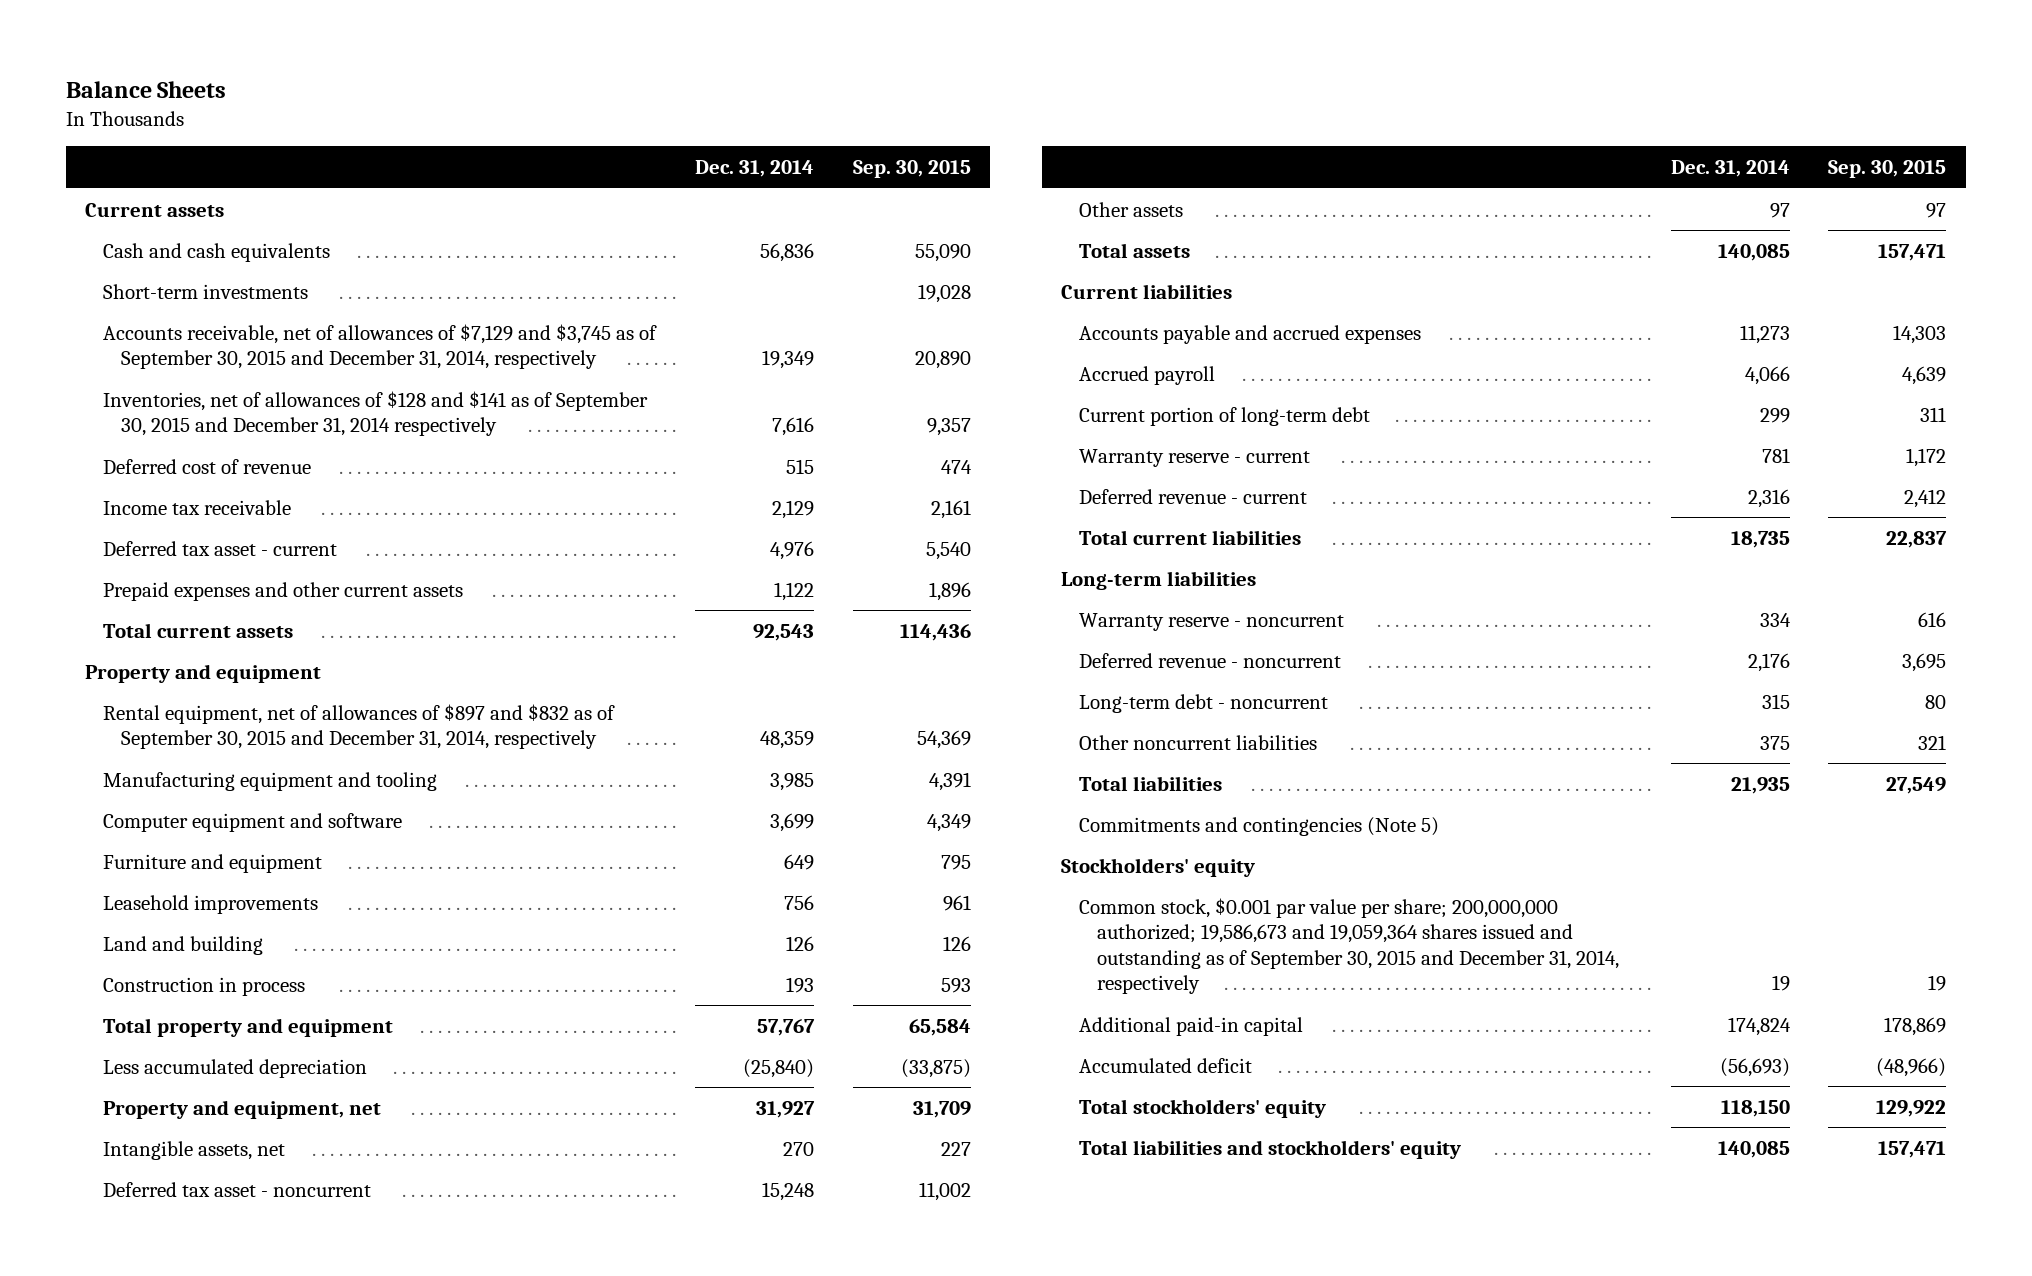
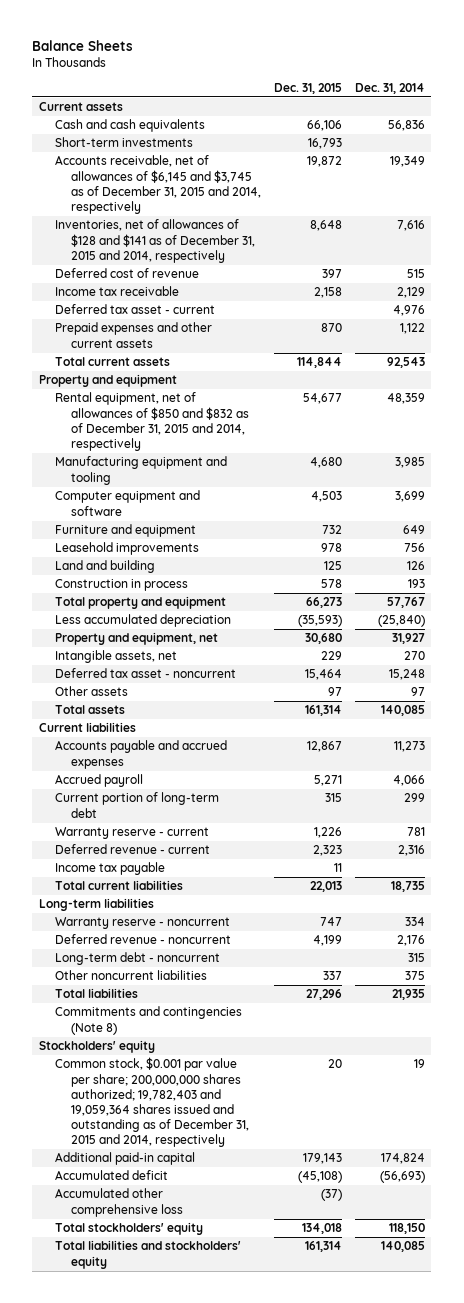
[852,160,971,179] Sep. 30, 2015 -> none
none -> [273,82,342,94] Dec. 31, 2015
[103,323,658,370] Accounts receivable, net of allowances of $7,129 and $3,745 as of September 30, 2015 and December 31, 2014, respectively -> [54,155,261,214] Accounts receivable, net of allowances of $6,145 and $3,745 as of December 31, 2015 and 2014, respectively
[103,390,649,437] Inventories, net of allowances of $128 and $141 as of September 30, 2015 and December 31, 2014 respectively -> [54,219,255,263] Inventories, net of allowances of $128 and $141 as of December 31, 2015 and 2014, respectively
[103,703,616,750] Rental equipment, net of allowances of $897 and $832 as of September 30, 2015 and December 31, 2014, respectively -> [54,392,249,451] Rental equipment, net of allowances of $850 and $832 as of December 31, 2015 and 2014, respectively
none -> [54,862,165,876] Income tax payable
[1078,816,1439,836] Commitments and contingencies (Note 5) -> [54,1006,242,1035] Commitments and contingencies (Note 8)
[1078,897,1619,995] Common stock, $0.001 par value per share; 200,000,000 authorized; 19,586,673 and 19,059,364 shares issued and outstanding as of September 30, 2015 and December 31, 2014, respectively -> [54,1057,249,1147] Common stock, $0.001 par value per share; 200,000,000 shares authorized; 19,782,403 and 19,059,364 shares issued and outstanding as of December 31, 2015 and 2014, respectively
none -> [54,1188,183,1217] Accumulated other comprehensive loss

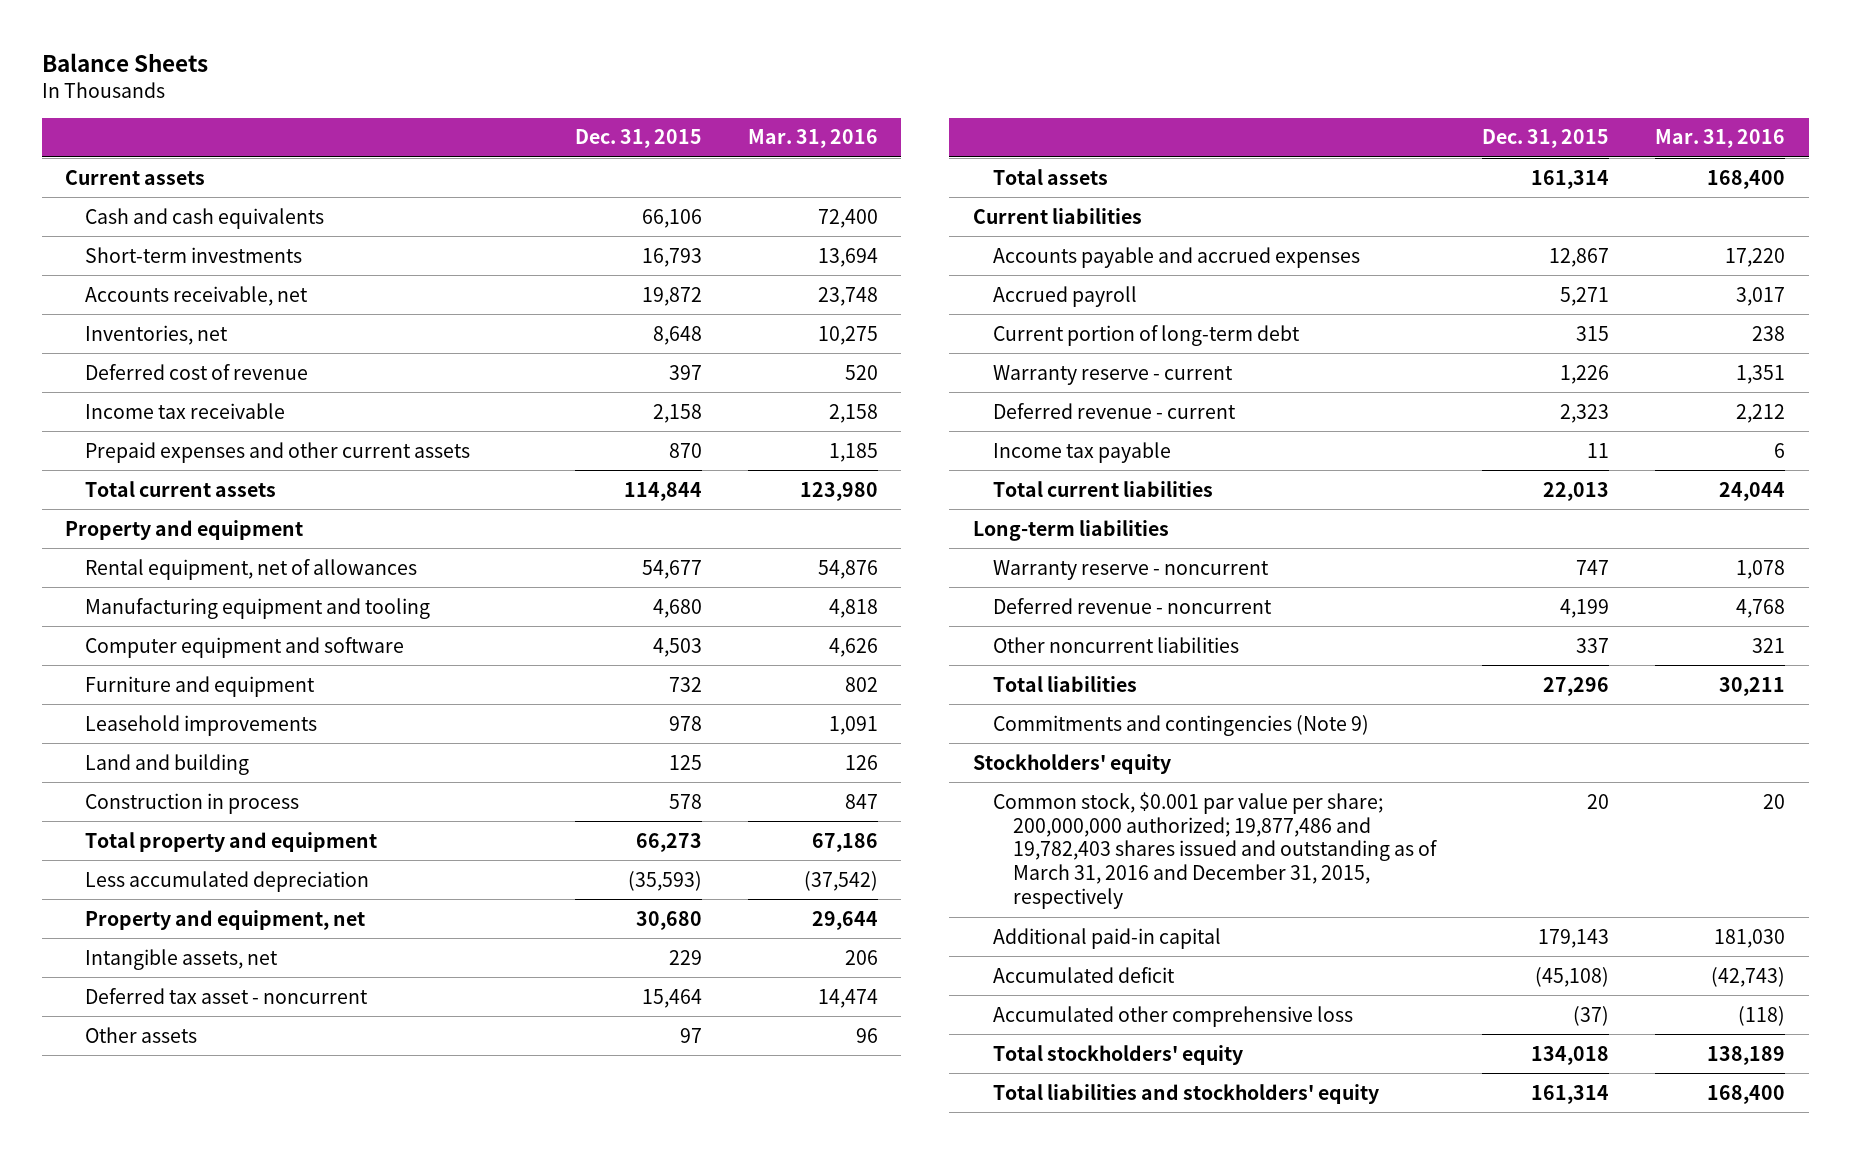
[354,82,425,94] Dec. 31, 2014 -> none
none -> [747,129,878,149] Mar. 31, 2016
[54,155,261,214] Accounts receivable, net of allowances of $6,145 and $3,745 as of December 31, 2015 and 2014, respectively -> [85,285,309,306] Accounts receivable, net
[54,219,255,263] Inventories, net of allowances of $128 and $141 as of December 31, 2015 and 2014, respectively -> [85,324,229,345] Inventories, net
[54,304,215,315] Deferred tax asset - current -> none
[54,392,249,451] Rental equipment, net of allowances of $850 and $832 as of December 31, 2015 and 2014, respectively -> [85,558,418,580] Rental equipment, net of allowances
[54,952,220,966] Long-term debt - noncurrent -> none
[54,1006,242,1035] Commitments and contingencies (Note 8) -> [992,714,1369,736] Commitments and contingencies (Note 9)
[54,1057,249,1147] Common stock, $0.001 par value per share; 200,000,000 shares authorized; 19,782,403 and 19,059,364 shares issued and outstanding as of December 31, 2015 and 2014, respectively -> [992,791,1438,910] Common stock, $0.001 par value per share; 200,000,000 authorized; 19,877,486 and 19,782,403 shares issued and outstanding as of March 31, 2016 and December 31, 2015, respectively

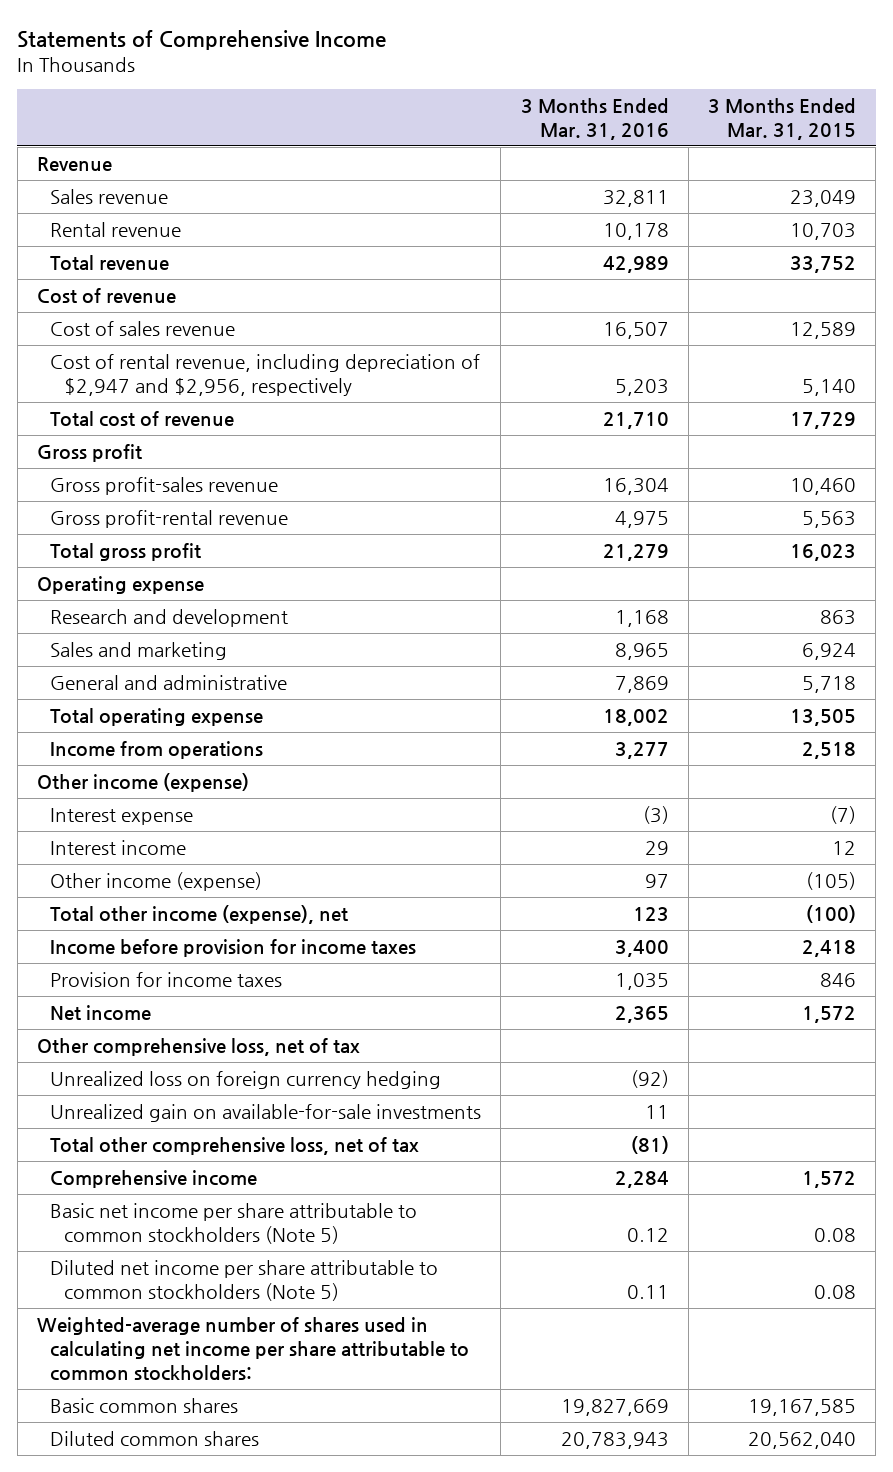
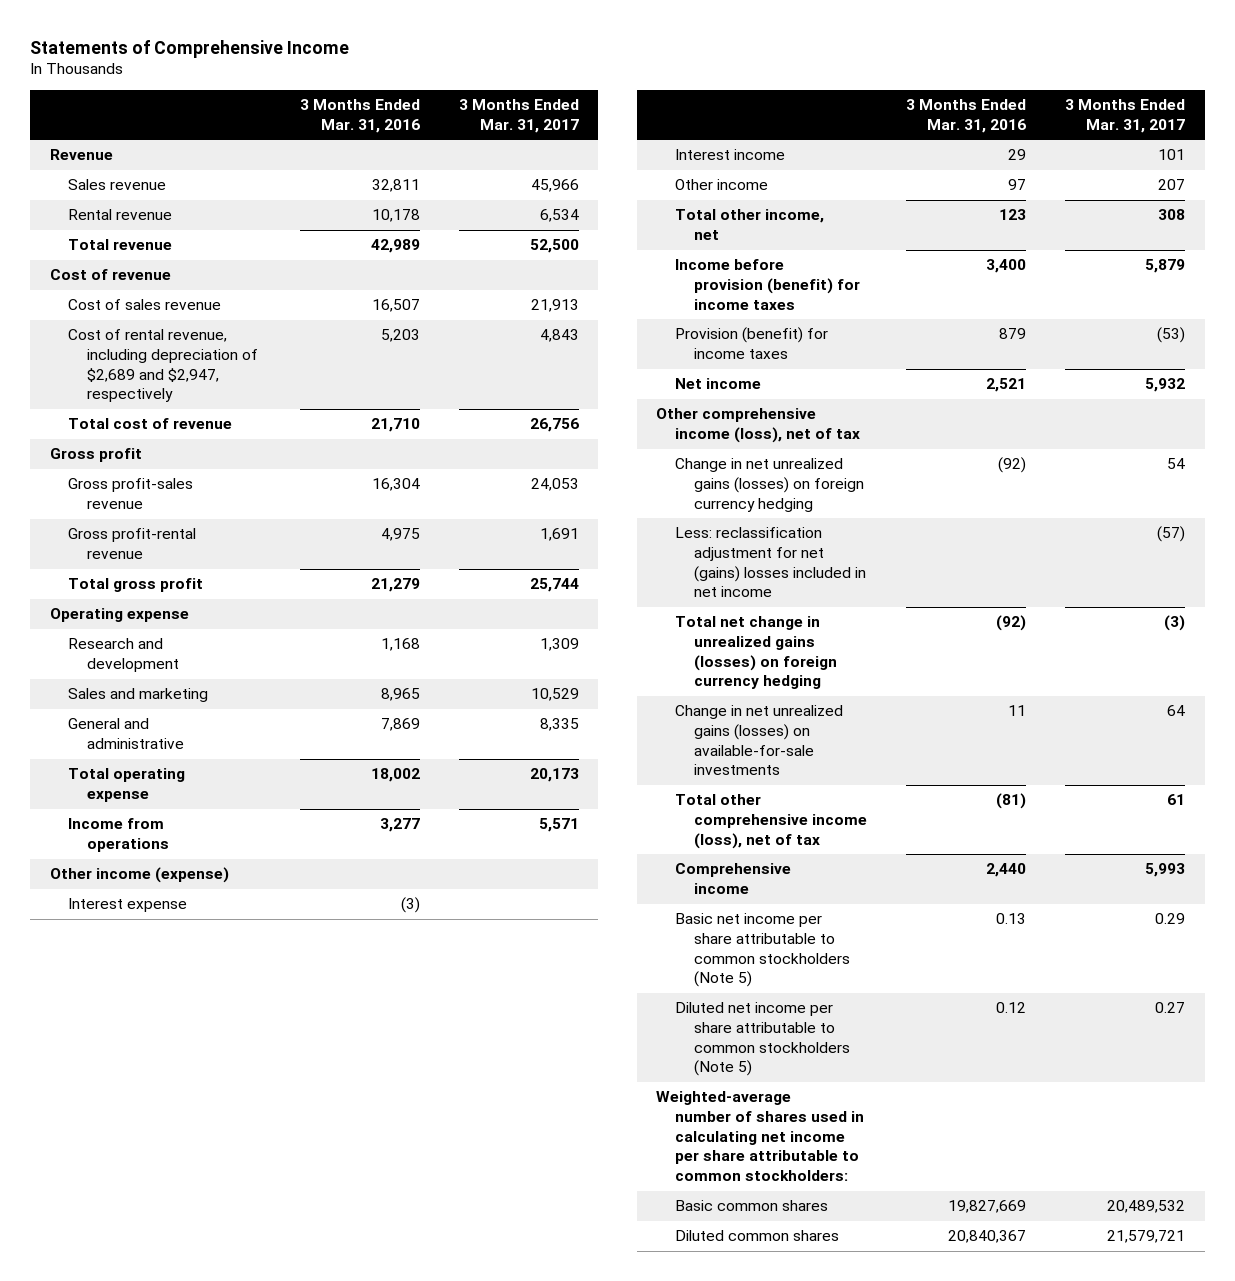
[707,97,856,140] 3 Months Ended Mar. 31, 2015 -> none
none -> [458,99,579,133] 3 Months Ended Mar. 31, 2017
[50,353,481,396] Cost of rental revenue, including depreciation of $2,947 and $2,956, respectively -> [68,329,259,403] Cost of rental revenue, including depreciation of $2,689 and $2,947, respectively
[50,871,263,891] Other income (expense) -> [675,179,769,191] Other income
[50,904,349,924] Total other income (expense), net -> [675,209,825,241] Total other income, net
[50,938,417,957] Income before provision for income taxes -> [675,259,860,310] Income before provision (benefit) for income taxes
[50,971,283,987] Provision for income taxes -> [675,327,829,360] Provision (benefit) for income taxes
[614,972,669,990] 1,035 -> [999,328,1027,340] 879
[614,1005,669,1023] 2,365 -> [986,378,1027,393] 2,521
[36,1037,360,1056] Other comprehensive loss, net of tax -> [656,408,861,444] Other comprehensive income (loss), net of tax
none -> [675,458,864,512] Change in net unrealized gains (losses) on foreign currency hedging
none -> [675,527,866,598] Less: reclassification adjustment for net (gains) losses included in net income
[50,1070,442,1089] Unrealized loss on foreign currency hedging -> [675,616,837,690] Total net change in unrealized gains (losses) on foreign currency hedging
[50,1103,482,1122] Unrealized gain on available-for-sale investments -> [675,705,844,776] Change in net unrealized gains (losses) on available-for-sale investments
[50,1136,420,1155] Total other comprehensive loss, net of tax -> [675,794,867,849] Total other comprehensive income (loss), net of tax
[614,1170,669,1188] 2,284 -> [986,863,1027,878] 2,440
[626,1227,669,1242] 0.12 -> [996,913,1027,925] 0.13
[626,1284,669,1299] 0.11 -> [996,1002,1027,1014] 0.12
[560,1431,669,1449] 20,783,943 -> [948,1230,1027,1244] 20,840,367

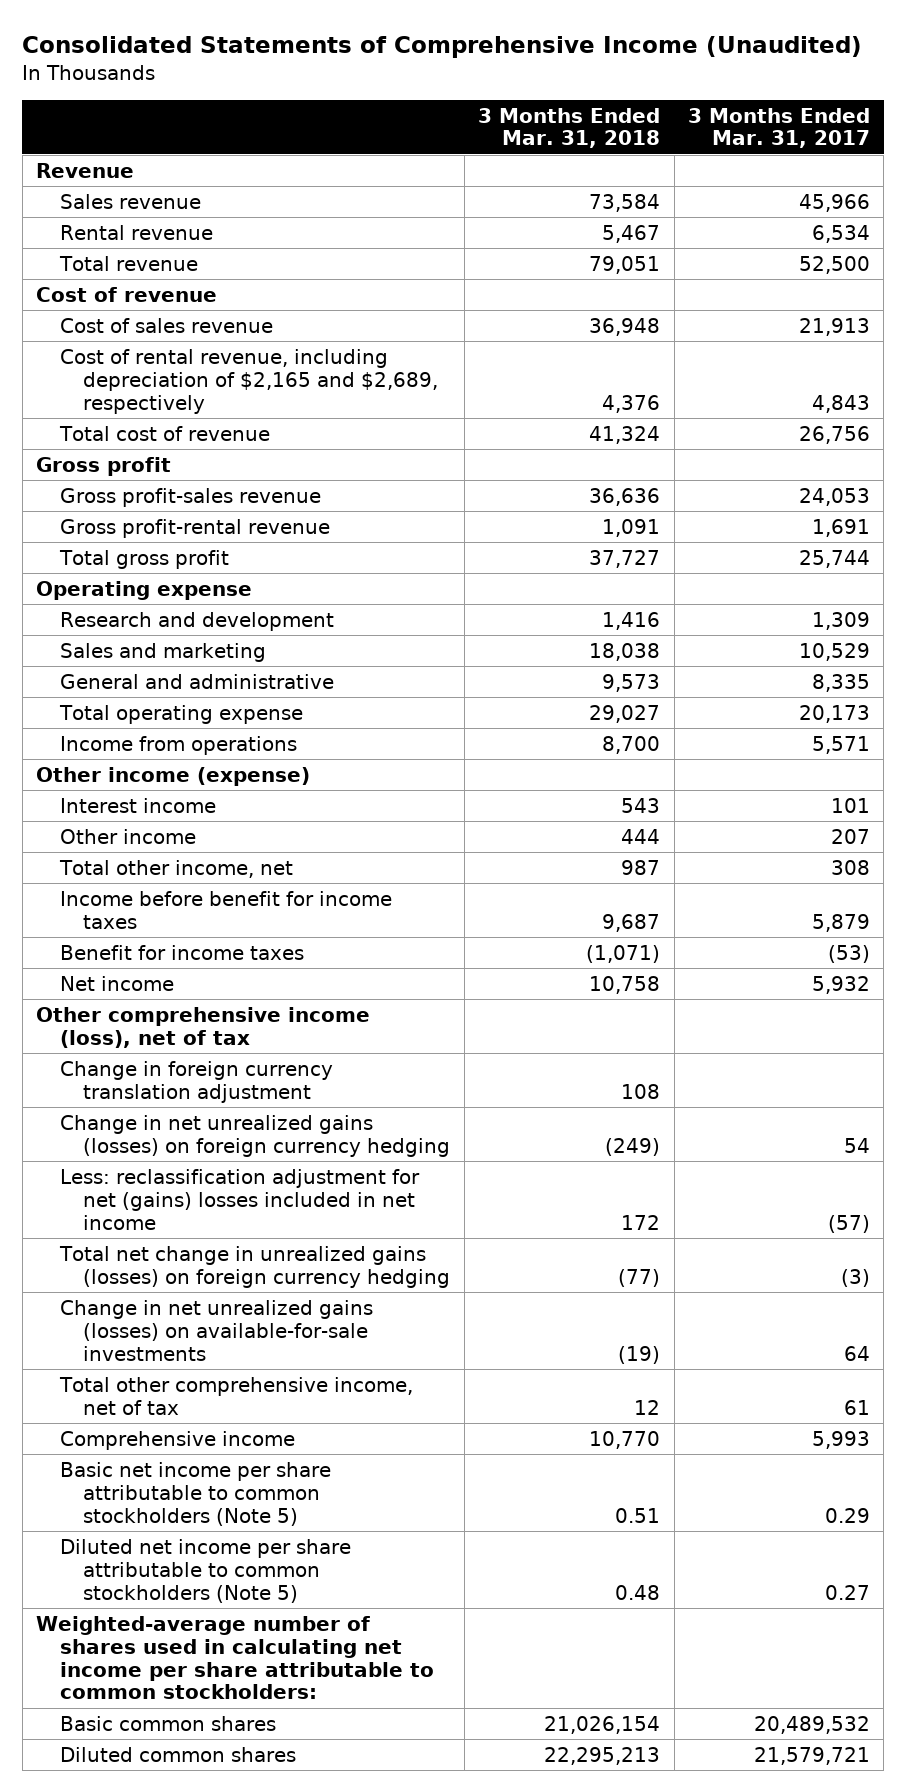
[29,39,349,58] Statements of Comprehensive Income -> [22,36,863,59] Consolidated Statements of Comprehensive Income (Unaudited)
[299,99,420,133] 3 Months Ended Mar. 31, 2016 -> none
none -> [478,107,661,149] 3 Months Ended Mar. 31, 2018
[68,329,259,403] Cost of rental revenue, including depreciation of $2,689 and $2,947, respectively -> [59,348,439,414] Cost of rental revenue, including depreciation of $2,165 and $2,689, respectively
[68,898,188,913] Interest expense -> none
[675,259,860,310] Income before provision (benefit) for income taxes -> [59,890,392,929] Income before benefit for income taxes
[675,327,829,360] Provision (benefit) for income taxes -> [59,944,304,960] Benefit for income taxes
none -> [59,1060,333,1103] Change in foreign currency translation adjustment
[675,794,867,849] Total other comprehensive income (loss), net of tax -> [58,1376,413,1415] Total other comprehensive income, net of tax

